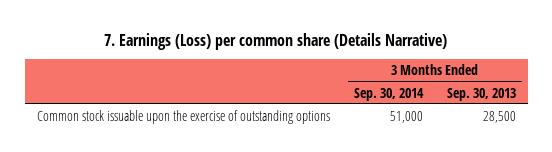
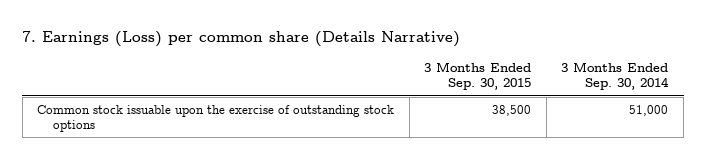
[446,87,516,101] Sep. 30, 2013 -> none
none -> [424,62,532,91] 3 Months Ended Sep. 30, 2015
[36,110,330,125] Common stock issuable upon the exercise of outstanding options -> [37,105,395,133] Common stock issuable upon the exercise of outstanding stock options

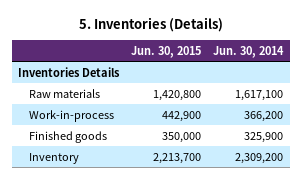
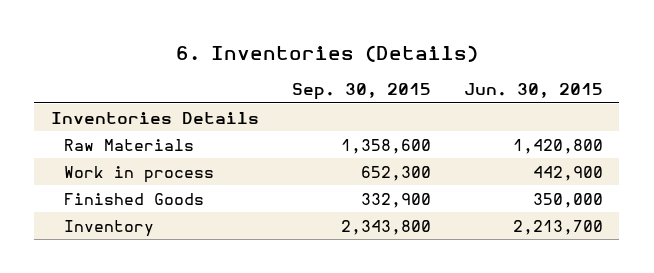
[78,17,223,33] 5. Inventories (Details) -> [175,44,478,62] 6. Inventories (Details)
[213,45,285,58] Jun. 30, 2014 -> none
none -> [291,83,431,101] Sep. 30, 2015
[29,88,101,98] Raw materials -> [64,138,195,151] Raw Materials
[29,109,115,122] Work-in-process -> [64,165,215,183] Work in process
[29,130,108,143] Finished goods -> [64,192,205,205] Finished Goods

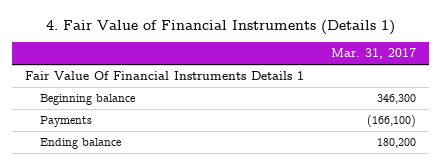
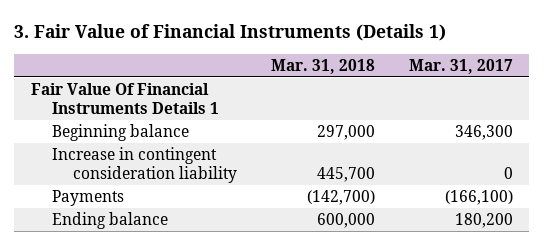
[45,20,395,36] 4. Fair Value of Financial Instruments (Details 1) -> [14,24,447,42] 3. Fair Value of Financial Instruments (Details 1)
none -> [270,58,375,74] Mar. 31, 2018
none -> [52,147,238,183] Increase in contingent consideration liability

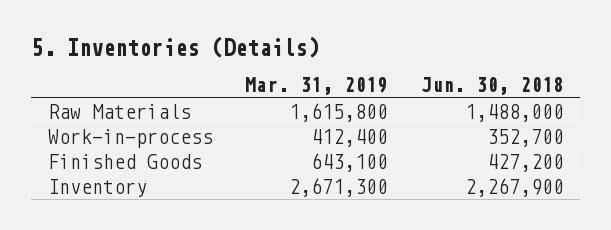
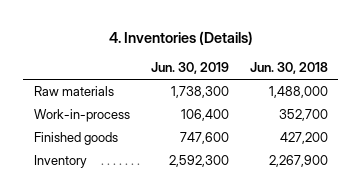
[31,36,320,59] 5. Inventories (Details) -> [108,31,253,46] 4. Inventories (Details)
[245,77,389,96] Mar. 31, 2019 -> none
none -> [150,62,229,75] Jun. 30, 2019
[47,103,191,119] Raw Materials -> [33,86,114,97] Raw materials
[47,153,202,169] Finished Goods -> [33,132,118,146] Finished goods

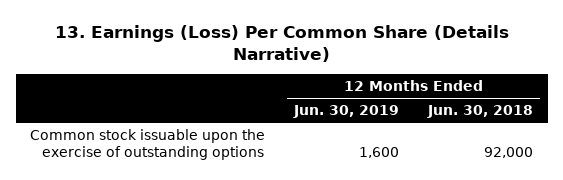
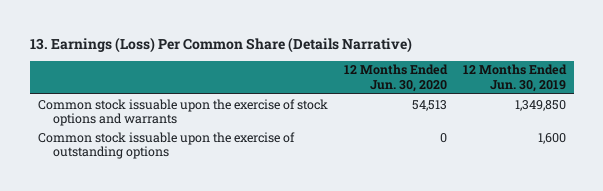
[427,105,534,119] Jun. 30, 2018 -> none
none -> [343,64,448,93] 12 Months Ended Jun. 30, 2020
none -> [37,98,328,127] Common stock issuable upon the exercise of stock options and warrants

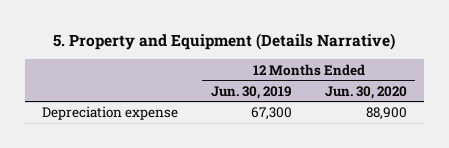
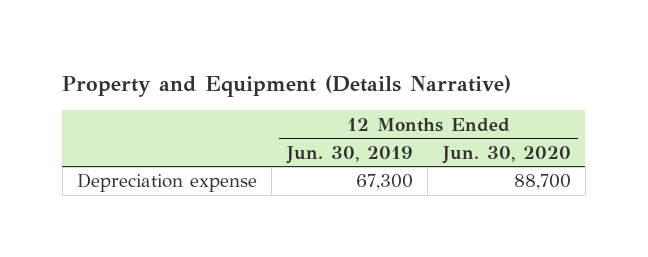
[53,32,396,50] 5. Property and Equipment (Details Narrative) -> [62,75,512,98] Property and Equipment (Details Narrative)
[366,107,408,121] 88,900 -> [513,174,571,191] 88,700

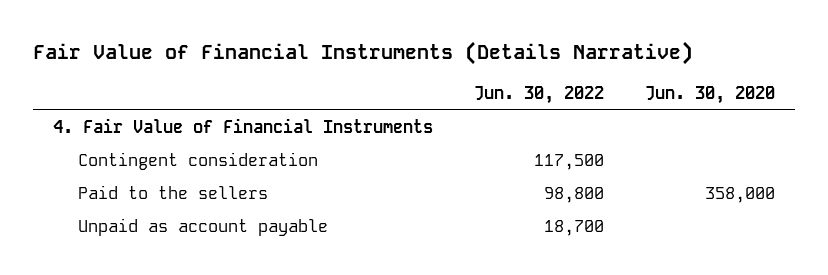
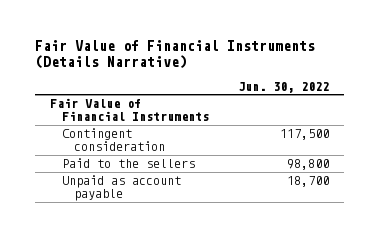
[644,85,775,104] Jun. 30, 2020 -> none
[53,117,434,133] 4. Fair Value of Financial Instruments -> [49,98,209,122] Fair Value of Financial Instruments

